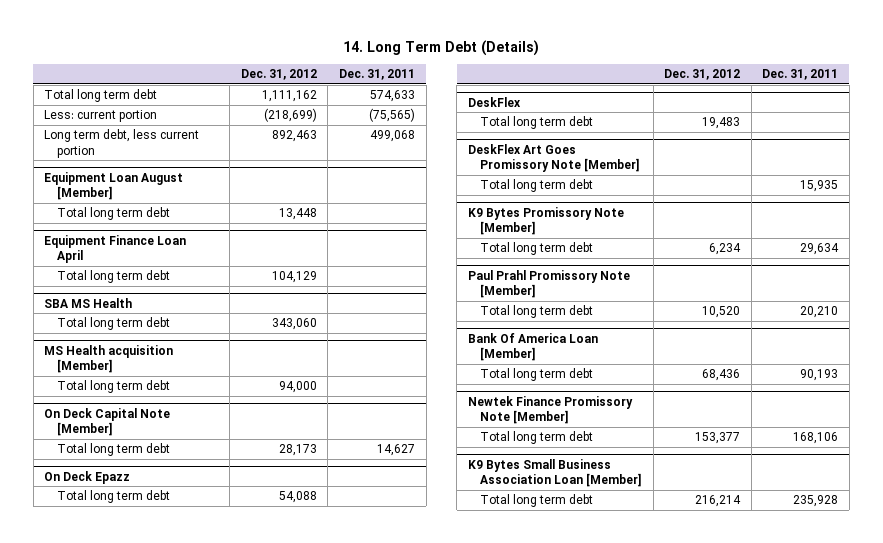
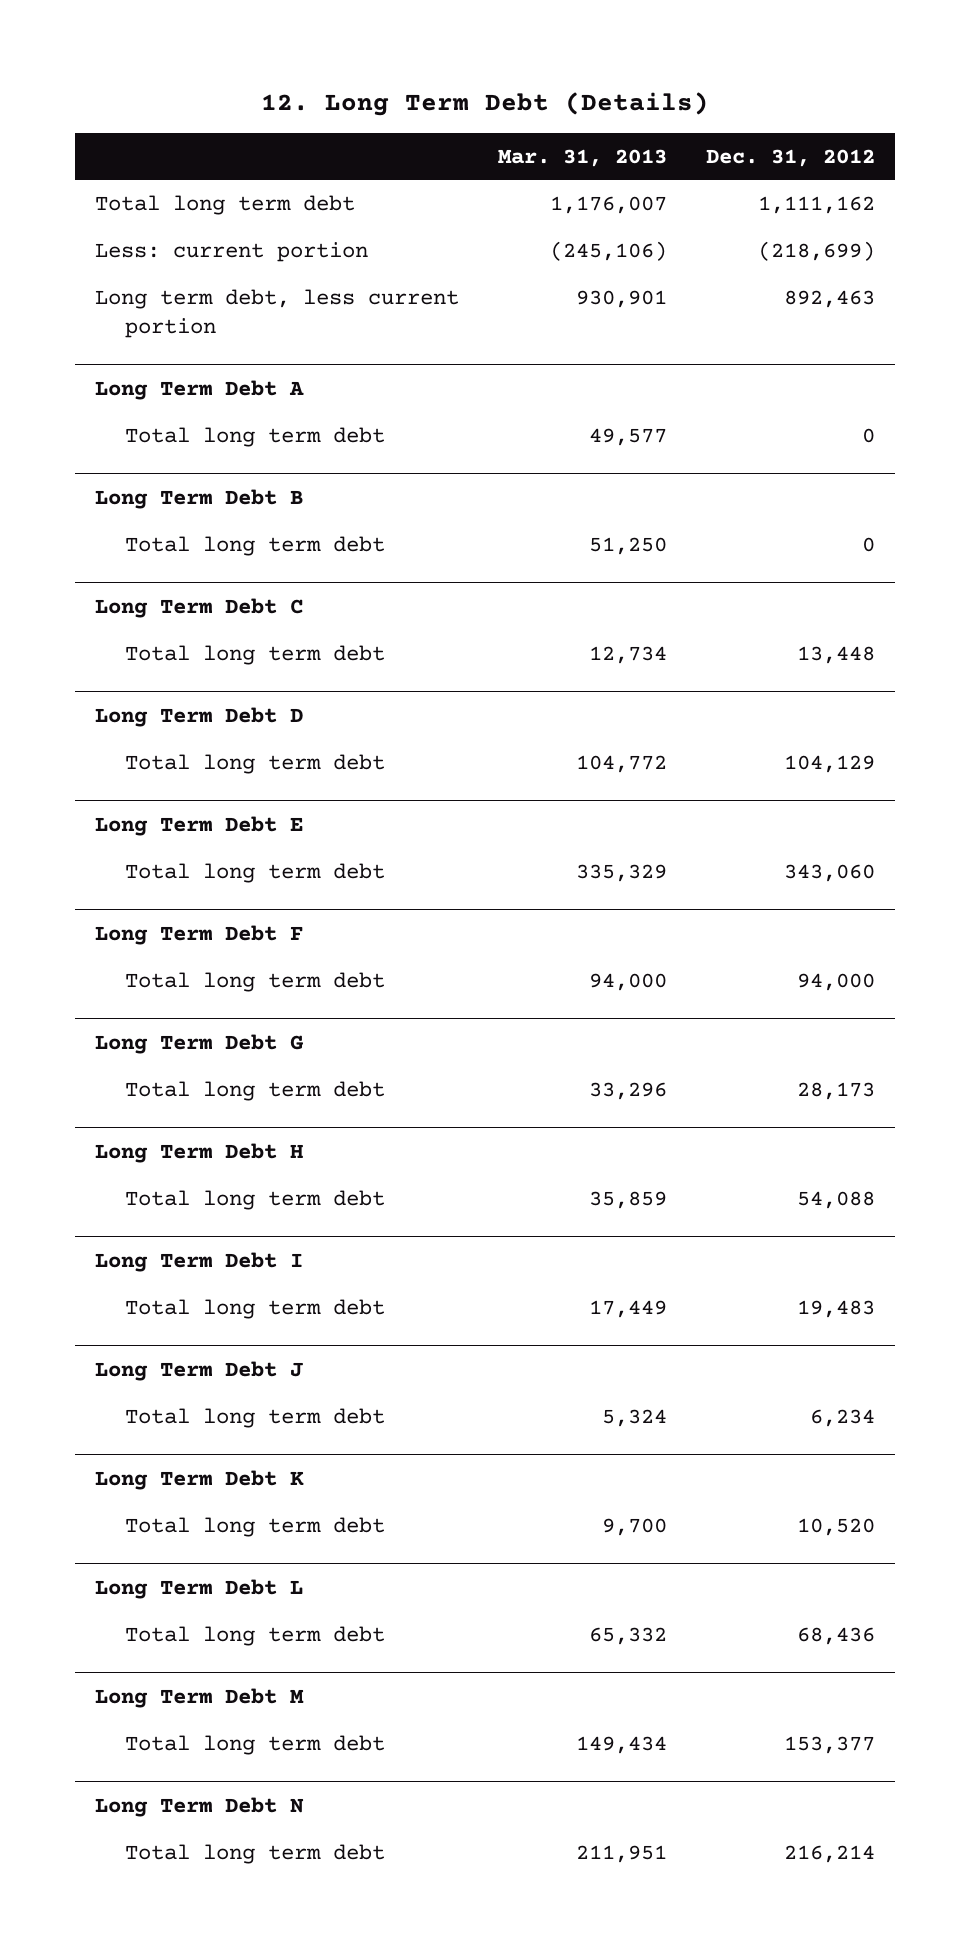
[343,40,540,57] 14. Long Term Debt (Details) -> [261,91,710,116] 12. Long Term Debt (Details)
[339,69,416,81] Dec. 31, 2011 -> none
none -> [498,148,668,167] Mar. 31, 2013
[44,171,184,201] Equipment Loan August [Member] -> none
none -> [94,379,304,400] Long Term Debt A
none -> [124,427,385,448] Total long term debt
none -> [94,488,303,509] Long Term Debt B
none -> [124,536,385,557] Total long term debt
none -> [94,597,303,618] Long Term Debt C
[44,234,187,264] Equipment Finance Loan April -> none
none -> [94,706,303,727] Long Term Debt D
[44,297,133,308] SBA MS Health -> none
none -> [94,815,303,836] Long Term Debt E
[44,344,174,374] MS Health acquisition [Member] -> none
none -> [94,924,303,945] Long Term Debt F
[44,407,171,437] On Deck Capital Note [Member] -> none
none -> [94,1033,304,1054] Long Term Debt G
[44,470,131,484] On Deck Epazz -> none
none -> [94,1142,303,1163] Long Term Debt H
[467,96,521,107] DeskFlex -> none
none -> [94,1251,303,1272] Long Term Debt I
[467,143,641,173] DeskFlex Art Goes Promissory Note [Member] -> none
[480,179,594,193] Total long term debt -> none
[467,206,624,236] K9 Bytes Promissory Note [Member] -> none
none -> [94,1360,303,1381] Long Term Debt J
[467,269,630,299] Paul Prahl Promissory Note [Member] -> none
none -> [94,1469,304,1490] Long Term Debt K
[467,332,598,362] Bank Of America Loan [Member] -> none
none -> [94,1578,303,1599] Long Term Debt L
[467,395,633,425] Newtek Finance Promissory Note [Member] -> none
none -> [94,1687,304,1708] Long Term Debt M
[467,458,643,488] K9 Bytes Small Business Association Loan [Member] -> none
none -> [94,1796,304,1817] Long Term Debt N

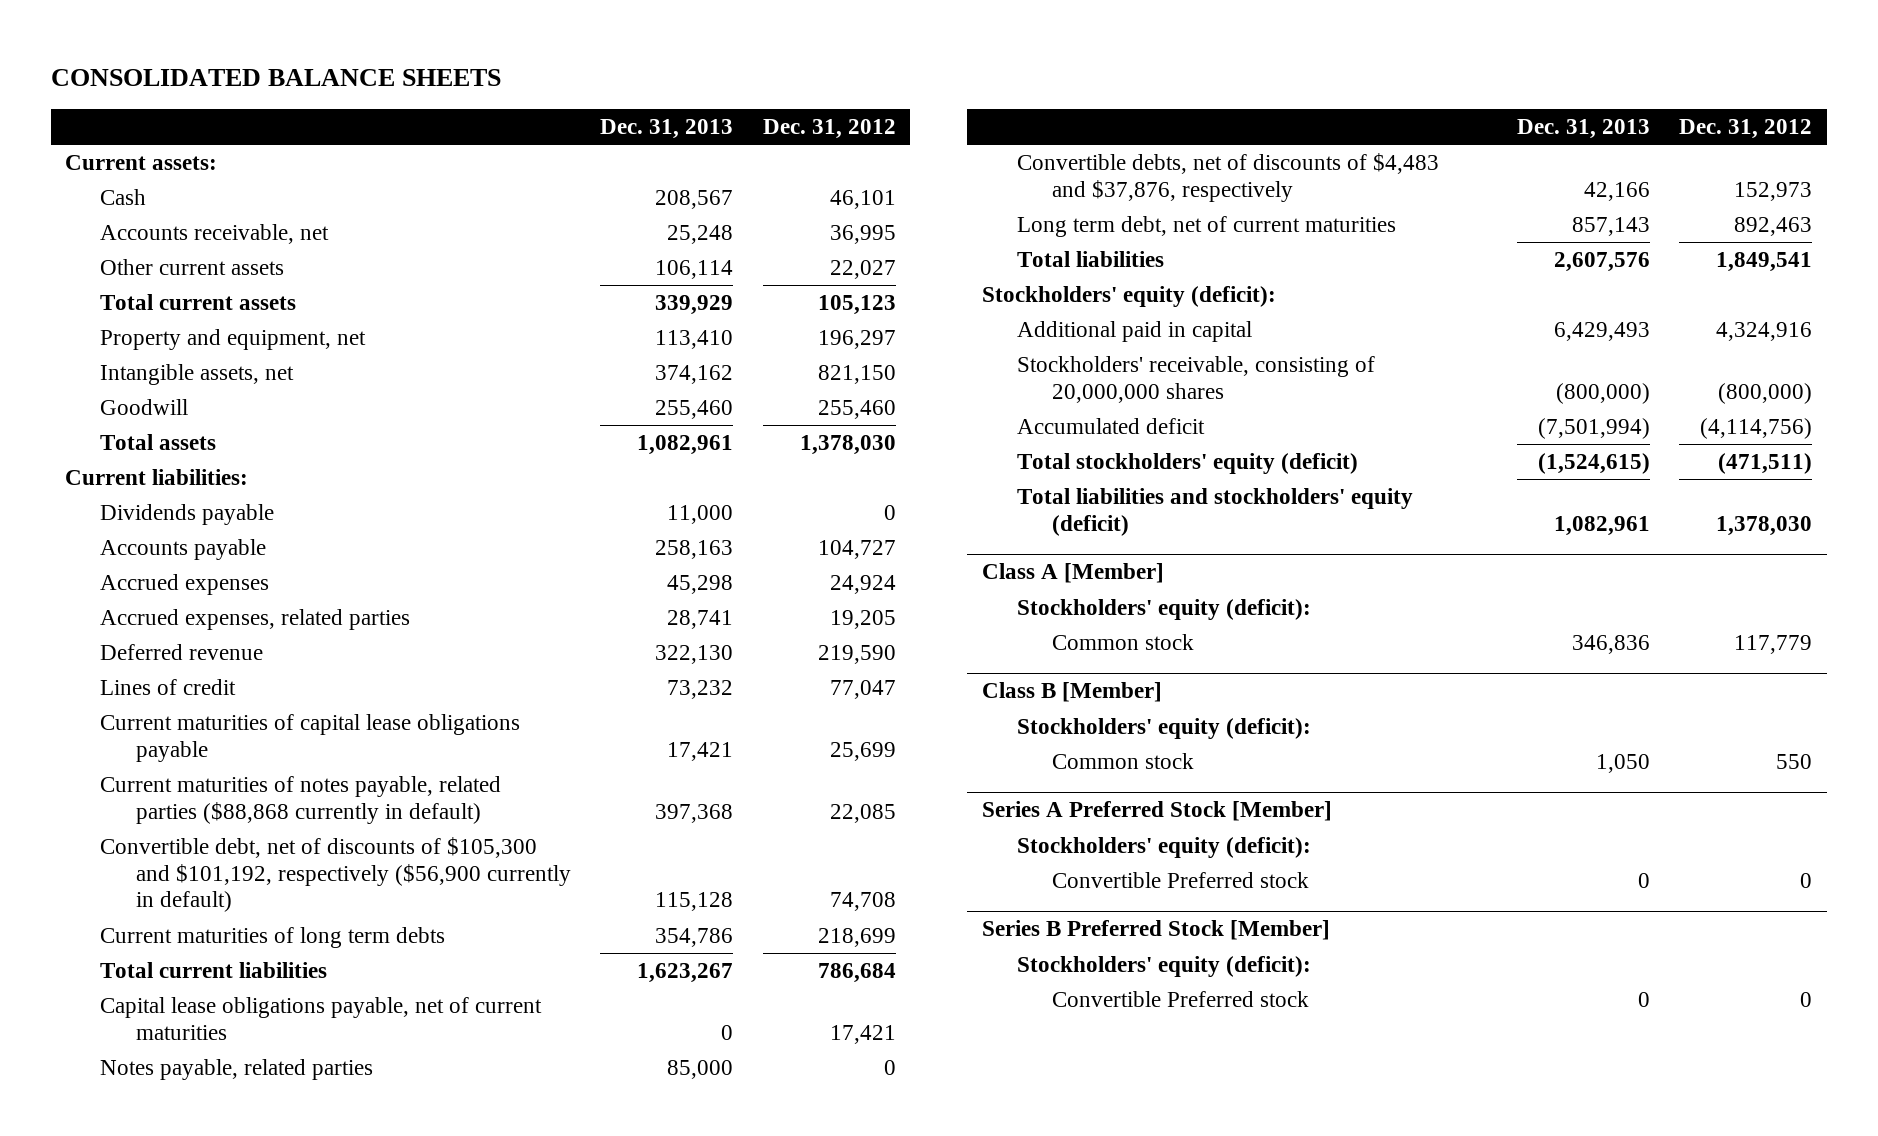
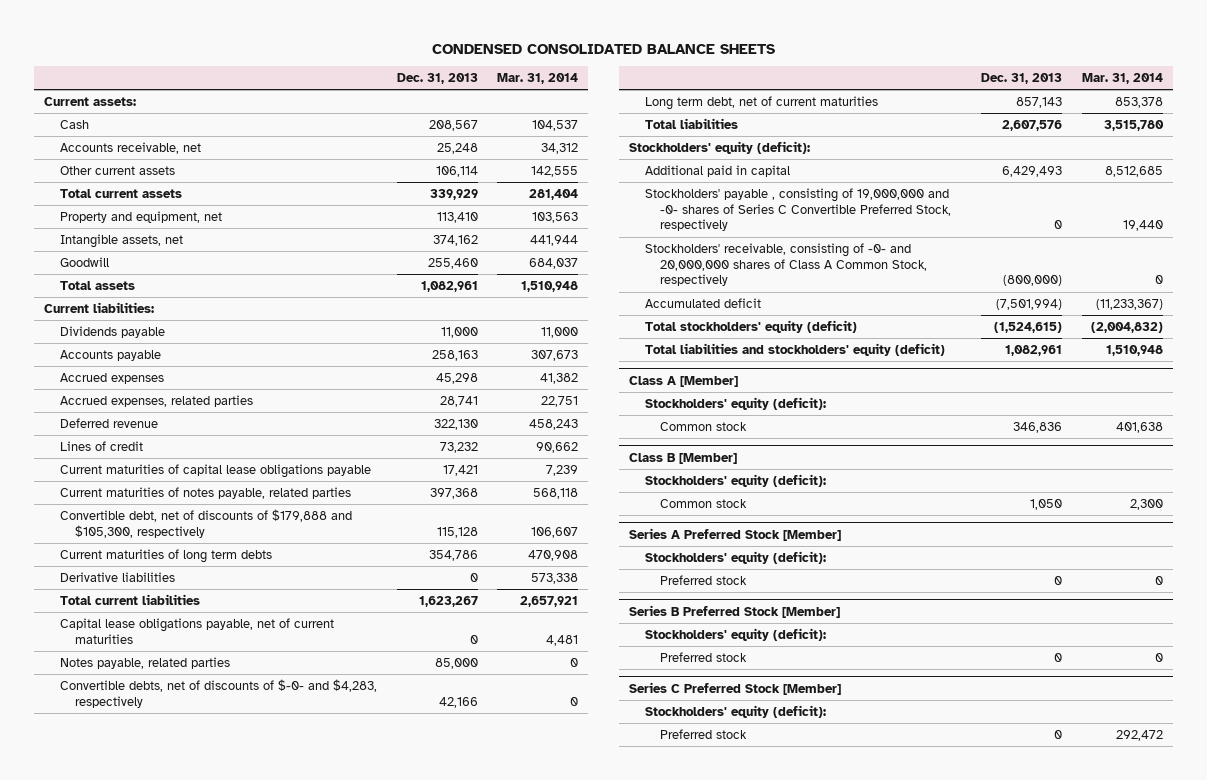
[50,69,501,87] CONSOLIDATED BALANCE SHEETS -> [431,43,775,54] CONDENSED CONSOLIDATED BALANCE SHEETS
[762,119,896,140] Dec. 31, 2012 -> none
none -> [497,72,579,84] Mar. 31, 2014
[100,776,502,824] Current maturities of notes payable, related parties ($88,868 currently in default) -> [59,486,351,499] Current maturities of notes payable, related parties
[100,837,571,913] Convertible debt, net of discounts of $105,300 and $101,192, respectively ($56,900 currently in default) -> [59,508,352,538] Convertible debt, net of discounts of $179,888 and $105,300, respectively
none -> [59,571,175,582] Derivative liabilities
[1017,153,1440,202] Convertible debts, net of discounts of $4,483 and $37,876, respectively -> [59,678,377,708] Convertible debts, net of discounts of $-0- and $4,283, respectively
none -> [644,187,952,232] Stockholders' payable , consisting of 19,000,000 and -0- shares of Series C Convertible Preferred Stock, respectively
[1017,356,1376,403] Stockholders' receivable, consisting of 20,000,000 shares -> [644,242,928,287] Stockholders' receivable, consisting of -0- and 20,000,000 shares of Class A Common Stock, respectively
[1052,872,1310,889] Convertible Preferred stock -> [660,574,748,585] Preferred stock
[1052,991,1310,1008] Convertible Preferred stock -> [660,651,748,662] Preferred stock
none -> [629,681,842,695] Series C Preferred Stock [Member]
none -> [644,704,826,718] Stockholders' equity (deficit):
none -> [660,728,748,739] Preferred stock

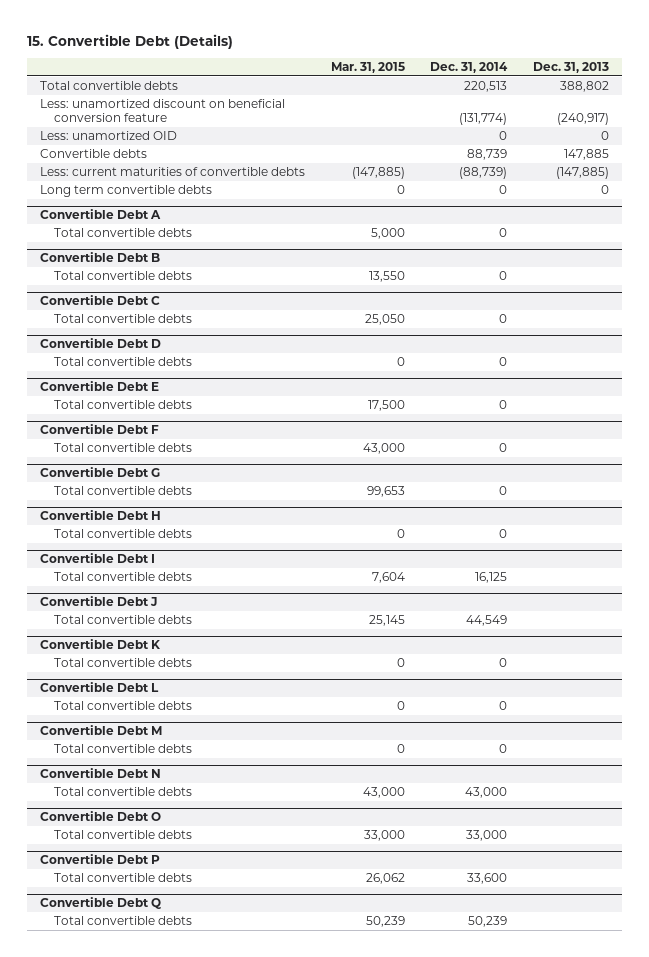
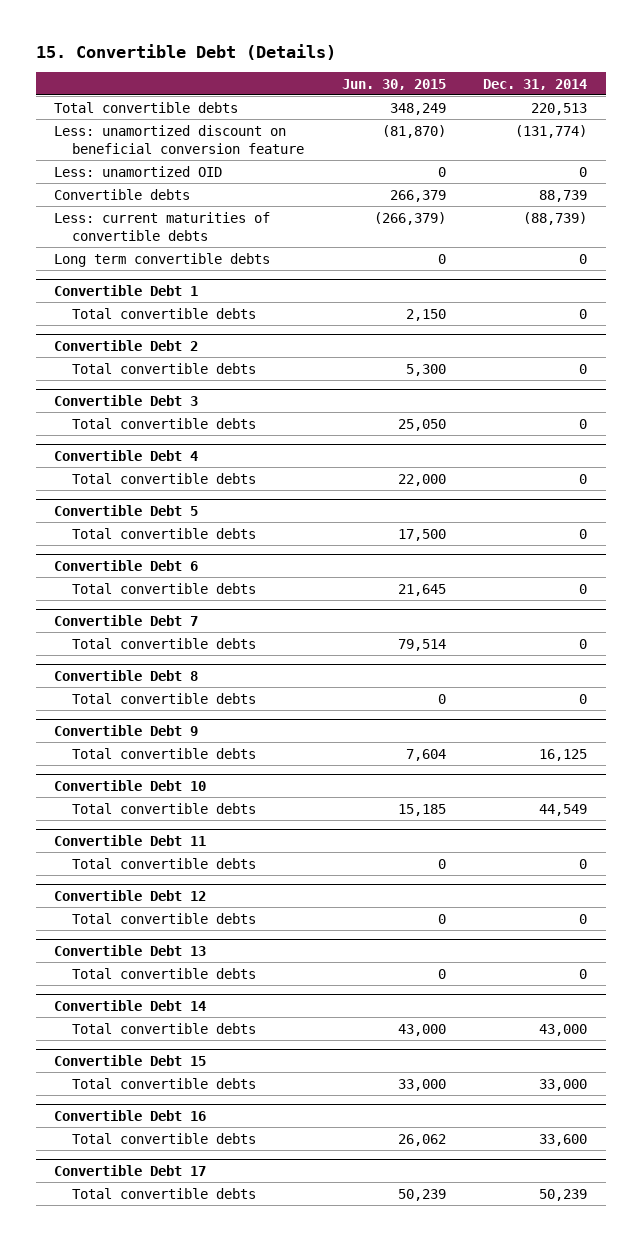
[330,61,405,73] Mar. 31, 2015 -> none
[532,61,609,73] Dec. 31, 2013 -> none
none -> [341,78,446,90] Jun. 30, 2015
[40,209,162,220] Convertible Debt A -> [54,284,199,296] Convertible Debt 1
[40,252,161,263] Convertible Debt B -> [54,339,199,351] Convertible Debt 2
[40,295,161,306] Convertible Debt C -> [54,394,199,406] Convertible Debt 3
[40,338,162,349] Convertible Debt D -> [54,449,199,461] Convertible Debt 4
[40,381,160,392] Convertible Debt E -> [54,504,199,516] Convertible Debt 5
[40,424,160,435] Convertible Debt F -> [54,559,199,571] Convertible Debt 6
[40,467,161,478] Convertible Debt G -> [54,614,199,626] Convertible Debt 7
[40,510,162,521] Convertible Debt H -> [54,669,199,681] Convertible Debt 8
[40,553,156,564] Convertible Debt I -> [54,724,199,736] Convertible Debt 9
[40,596,158,607] Convertible Debt J -> [54,779,207,791] Convertible Debt 10
[40,639,161,650] Convertible Debt K -> [54,834,207,846] Convertible Debt 11
[40,682,160,693] Convertible Debt L -> [54,889,207,901] Convertible Debt 12
[40,725,163,736] Convertible Debt M -> [54,944,207,956] Convertible Debt 13
[40,768,162,779] Convertible Debt N -> [54,999,207,1011] Convertible Debt 14
[40,811,162,822] Convertible Debt O -> [54,1054,207,1066] Convertible Debt 15
[40,854,161,865] Convertible Debt P -> [54,1109,207,1121] Convertible Debt 16
[40,897,163,910] Convertible Debt Q -> [54,1164,207,1176] Convertible Debt 17

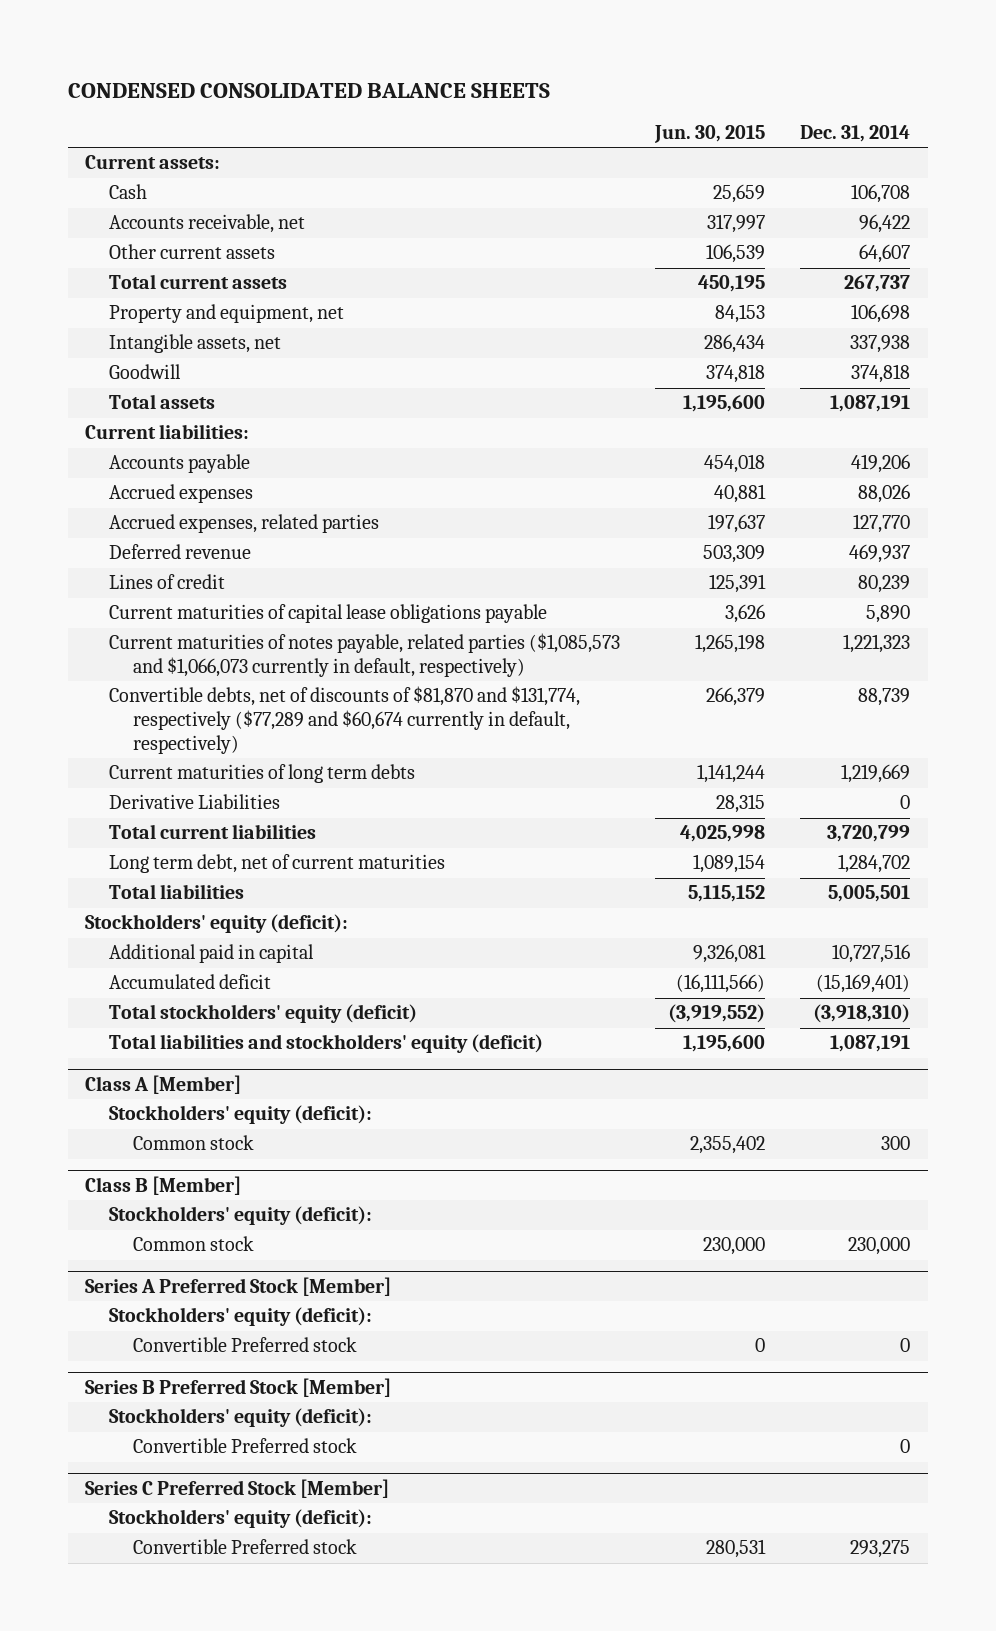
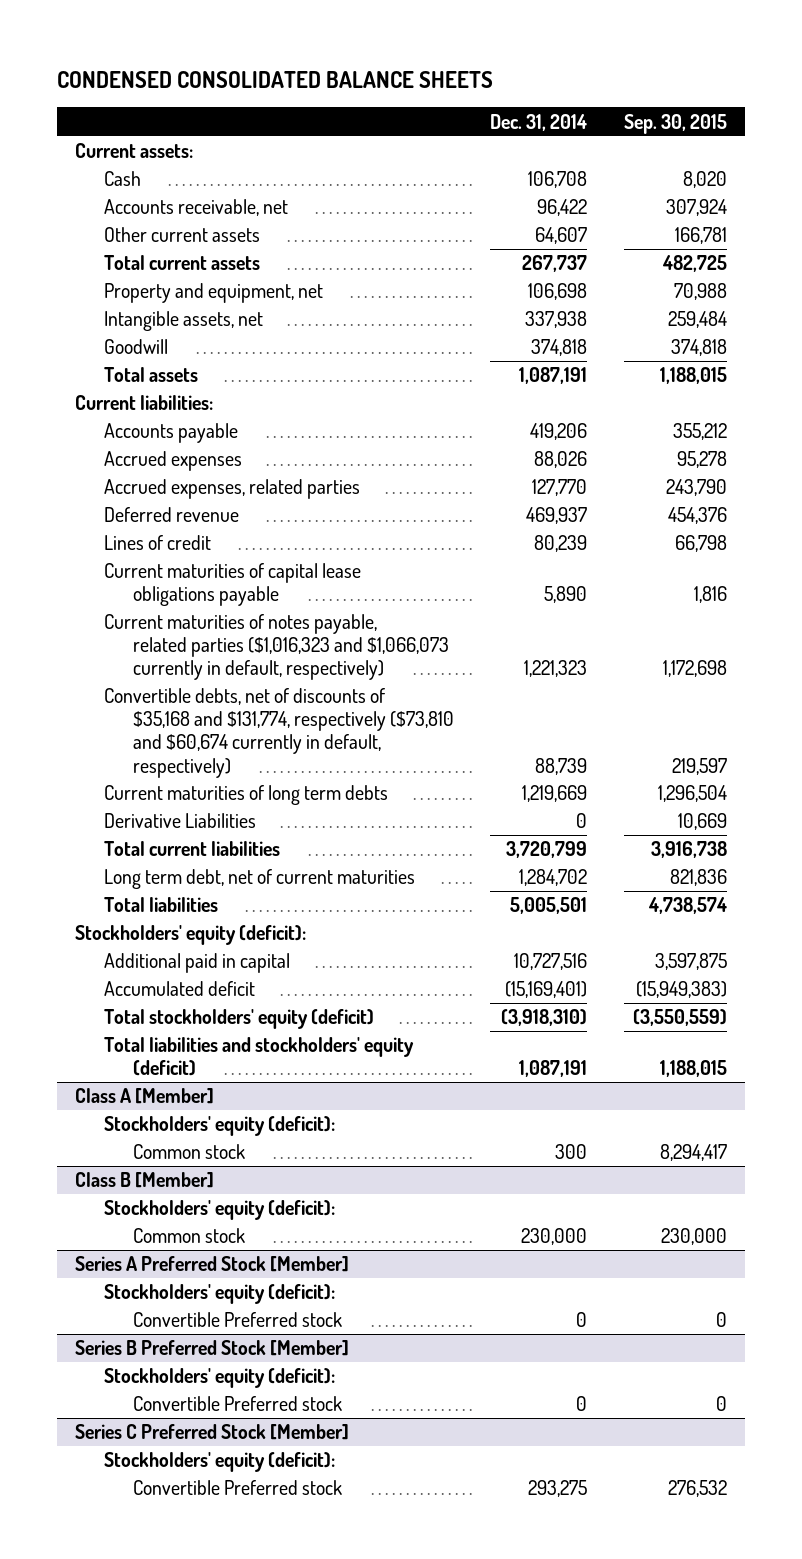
[654,125,766,144] Jun. 30, 2015 -> none
none -> [623,113,727,134] Sep. 30, 2015
[109,633,621,678] Current maturities of notes payable, related parties ($1,085,573 and $1,066,073 currently in default, respectively) -> [104,614,449,681] Current maturities of notes payable, related parties ($1,016,323 and $1,066,073 currently in default, respectively)
[109,686,581,754] Convertible debts, net of discounts of $81,870 and $131,774, respectively ($77,289 and $60,674 currently in default, respectively) -> [104,688,454,778] Convertible debts, net of discounts of $35,168 and $131,774, respectively ($73,810 and $60,674 currently in default, respectively)

